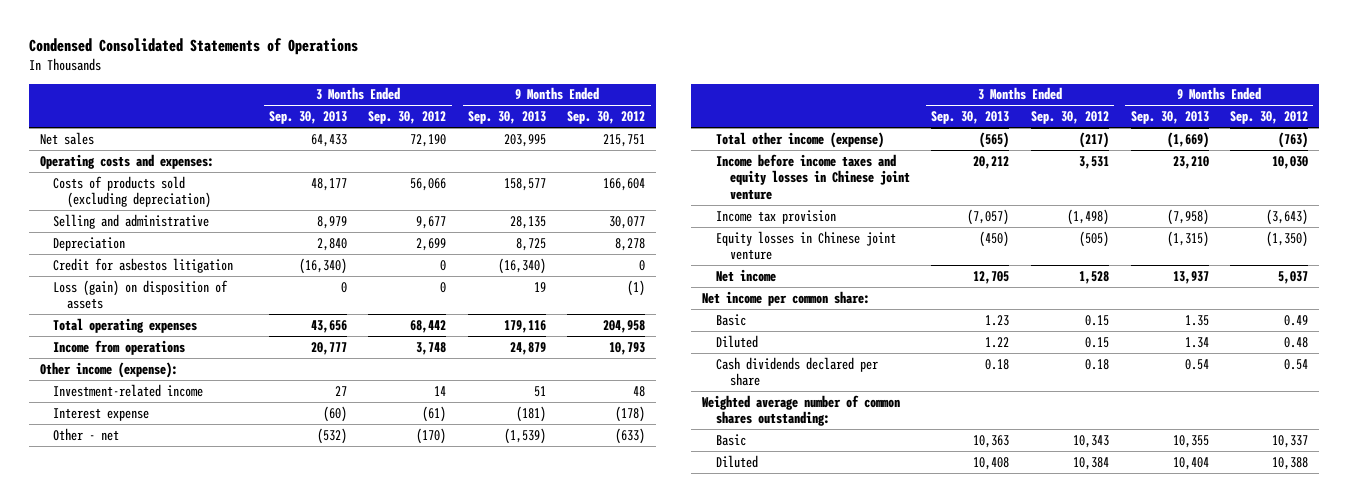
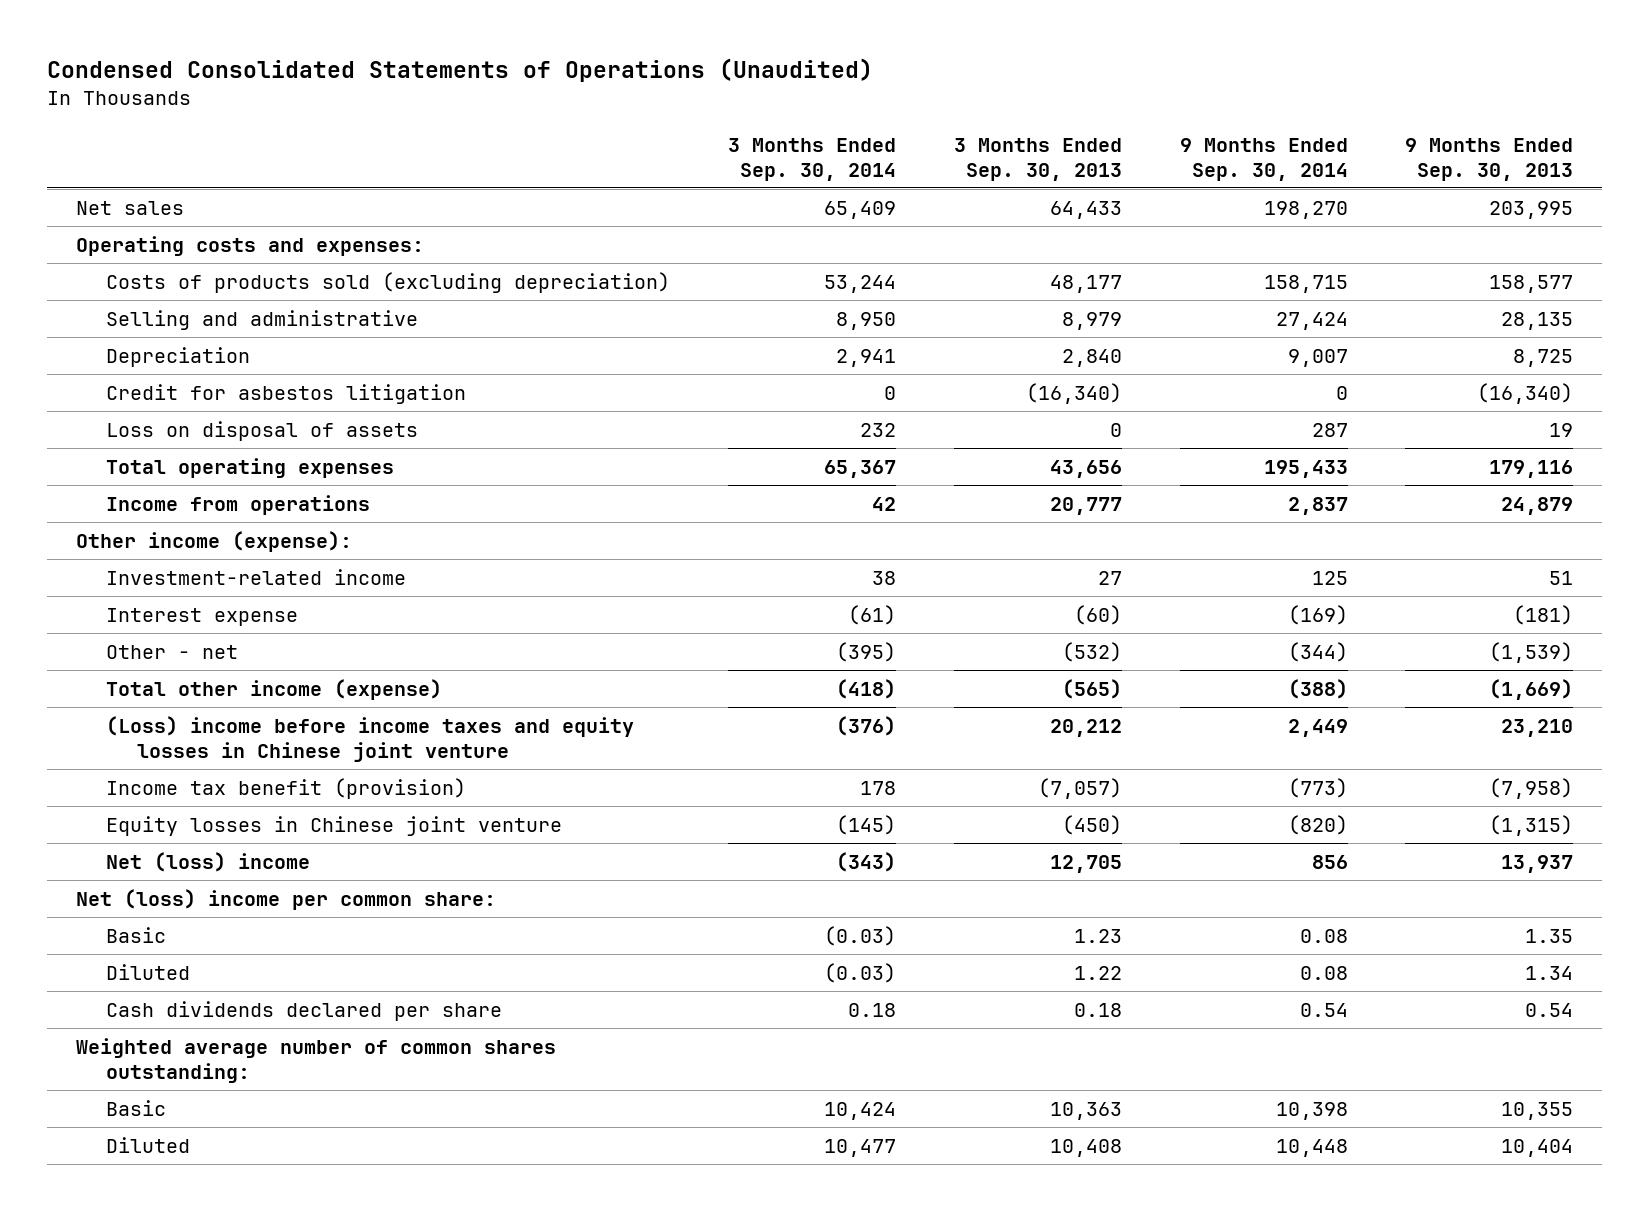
[28,37,358,55] Condensed Consolidated Statements of Operations -> [46,58,873,83] Condensed Consolidated Statements of Operations (Unaudited)
[368,111,447,125] Sep. 30, 2012 -> none
[567,111,646,125] Sep. 30, 2012 -> none
none -> [728,137,897,181] 3 Months Ended Sep. 30, 2014
none -> [1179,137,1348,181] 9 Months Ended Sep. 30, 2014
[53,279,229,310] Loss (gain) on disposition of assets -> [106,421,419,442] Loss on disposal of assets
[716,153,910,200] Income before income taxes and equity losses in Chinese joint venture -> [106,716,635,763] (Loss) income before income taxes and equity losses in Chinese joint venture
[716,209,837,224] Income tax provision -> [106,778,467,800] Income tax benefit (provision)
[716,268,777,282] Net income -> [106,852,311,873] Net (loss) income
[702,290,871,306] Net income per common share: -> [75,889,496,911] Net (loss) income per common share:

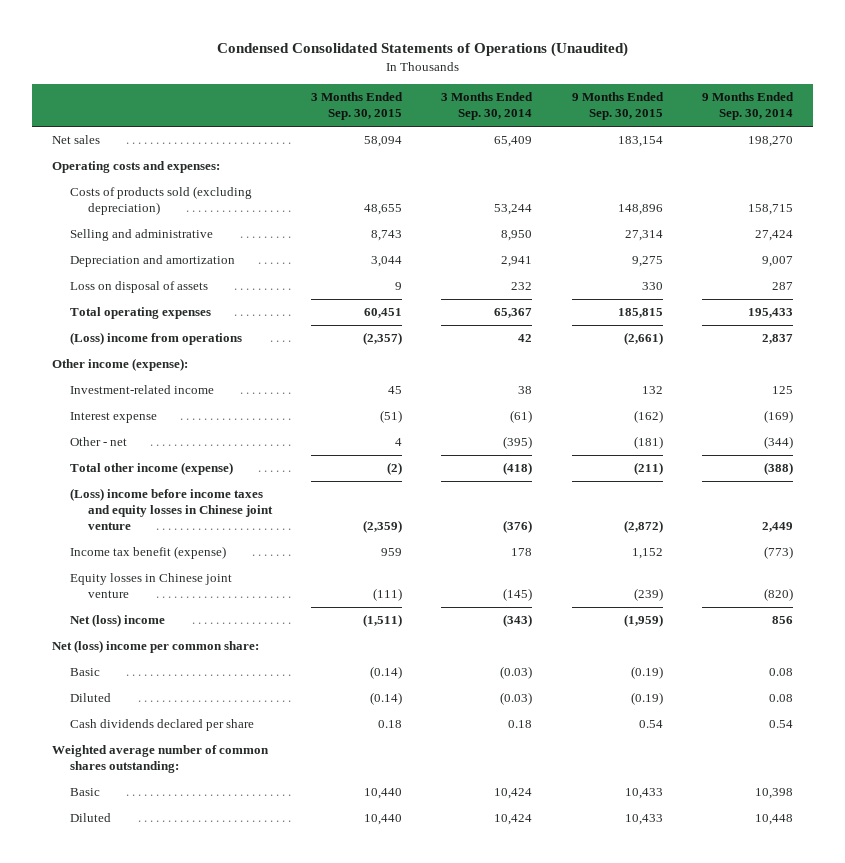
[953,137,1122,181] 3 Months Ended Sep. 30, 2013 -> none
[1405,137,1574,181] 9 Months Ended Sep. 30, 2013 -> none
none -> [310,92,403,121] 3 Months Ended Sep. 30, 2015
none -> [571,92,664,121] 9 Months Ended Sep. 30, 2015
[106,384,467,405] Credit for asbestos litigation -> none
[106,347,251,368] Depreciation -> [69,255,235,268] Depreciation and amortization
[106,495,371,516] Income from operations -> [69,332,242,346] (Loss) income from operations
[106,778,467,800] Income tax benefit (provision) -> [69,546,226,560] Income tax benefit (expense)
[824,1139,897,1158] 10,477 -> [494,814,533,826] 10,424

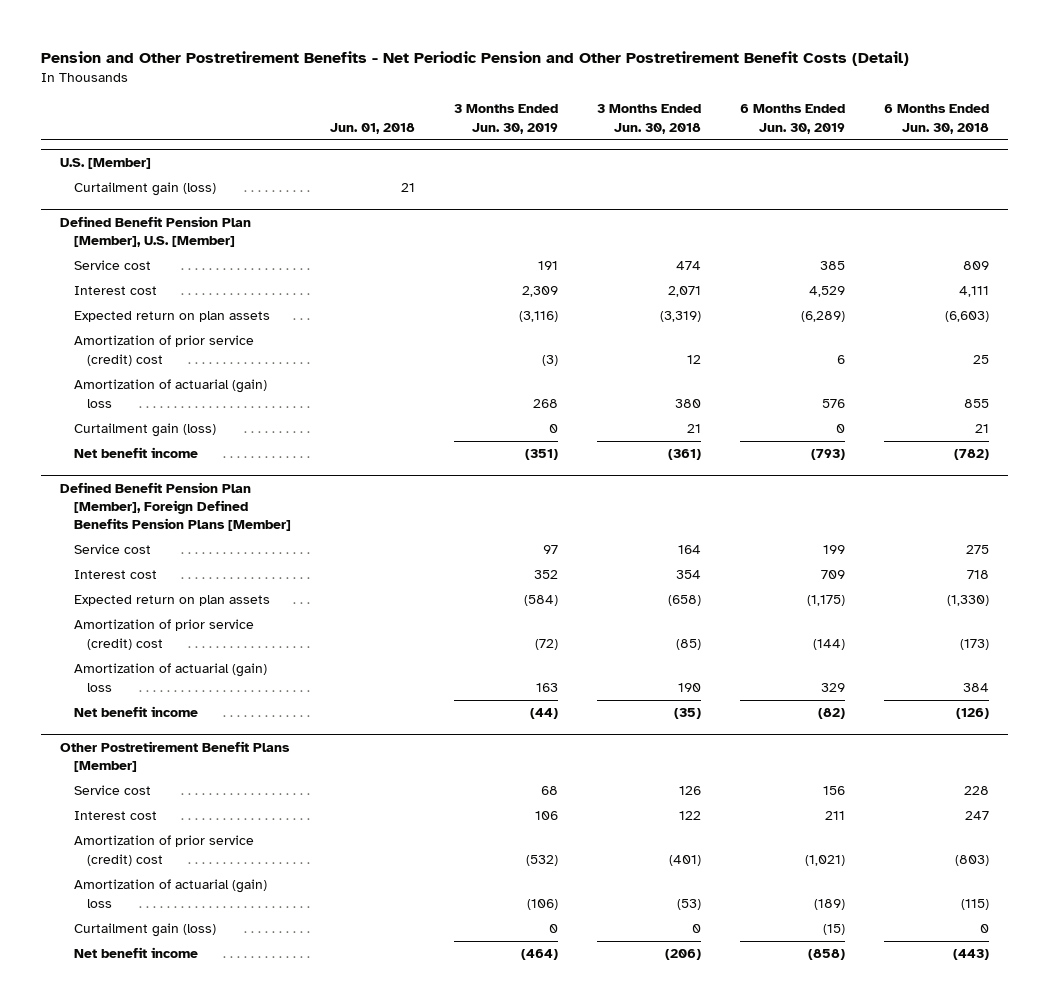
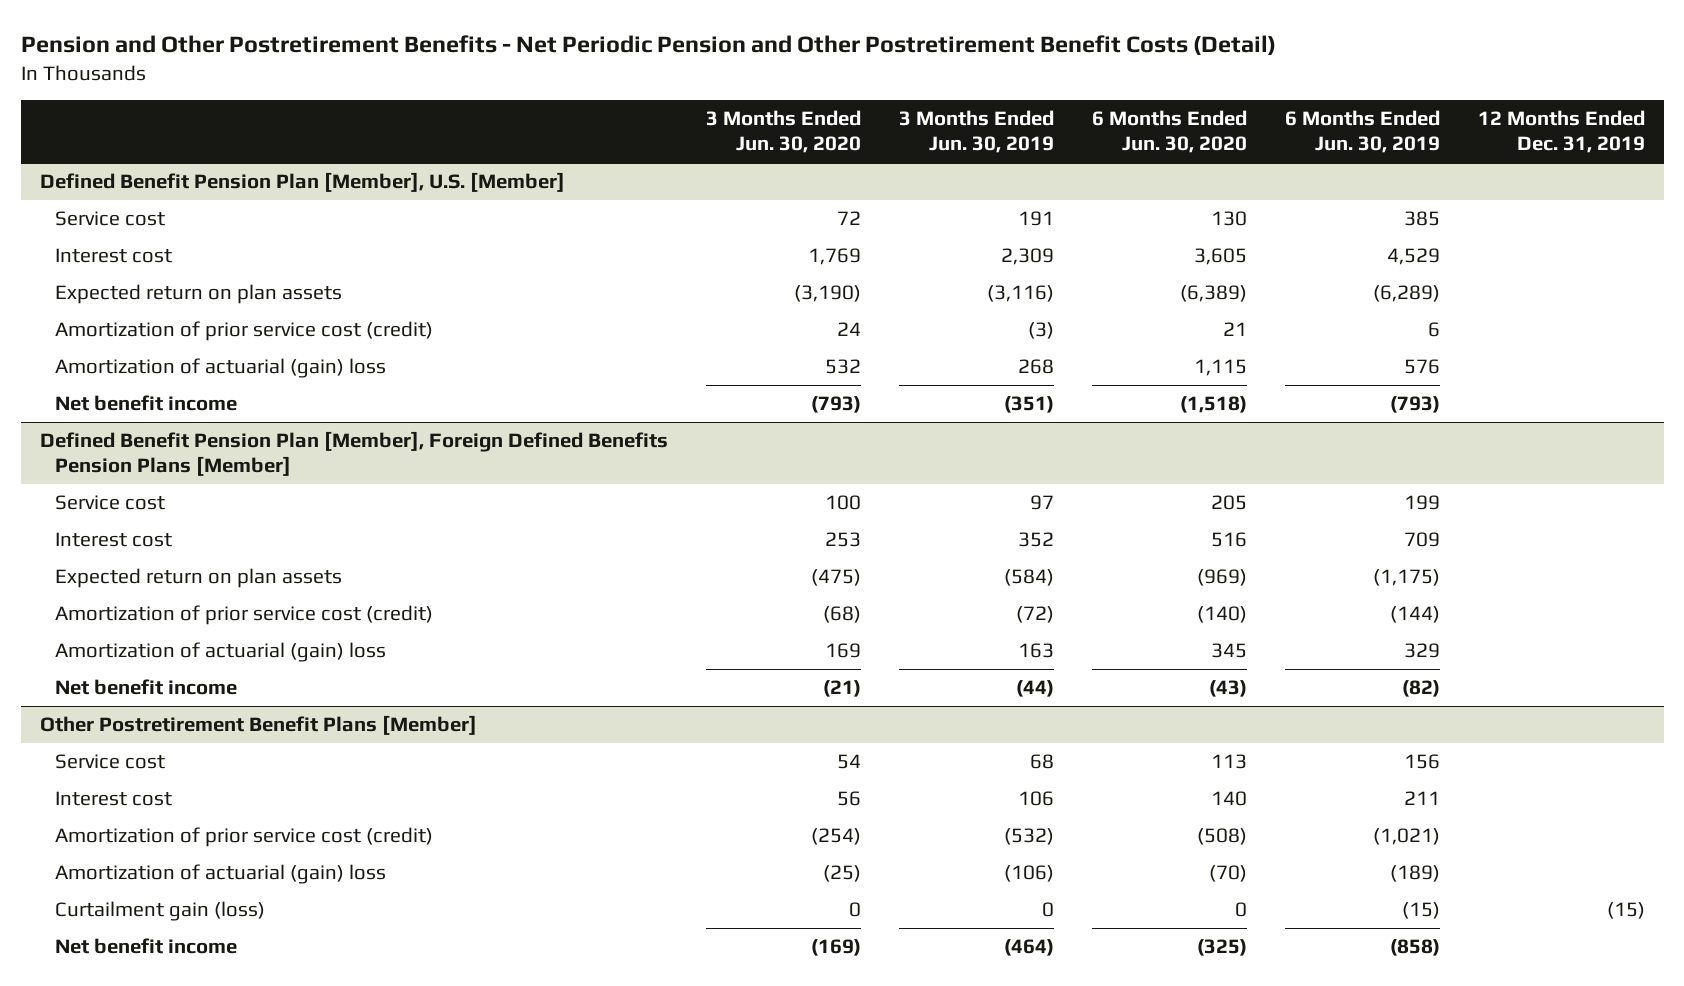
[329,122,415,134] Jun. 01, 2018 -> none
[596,104,701,134] 3 Months Ended Jun. 30, 2018 -> none
[883,104,989,134] 6 Months Ended Jun. 30, 2018 -> none
none -> [705,110,861,154] 3 Months Ended Jun. 30, 2020
none -> [1091,110,1247,154] 6 Months Ended Jun. 30, 2020
none -> [1477,110,1645,154] 12 Months Ended Dec. 31, 2019
[60,157,152,169] U.S. [Member] -> none
[73,182,216,197] Curtailment gain (loss) -> none
[73,335,254,366] Amortization of prior service (credit) cost -> [55,321,434,342] Amortization of prior service cost (credit)
[73,423,216,438] Curtailment gain (loss) -> none
[73,619,254,650] Amortization of prior service (credit) cost -> [55,605,434,626] Amortization of prior service cost (credit)
[73,835,254,866] Amortization of prior service (credit) cost -> [55,827,434,848] Amortization of prior service cost (credit)

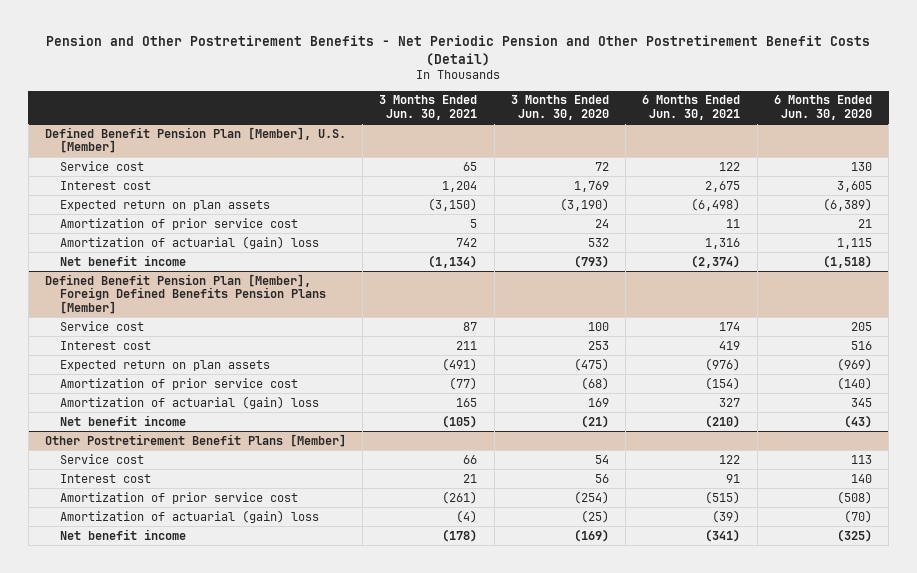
[898,110,1054,154] 3 Months Ended Jun. 30, 2019 -> none
[1284,110,1440,154] 6 Months Ended Jun. 30, 2019 -> none
[1477,110,1645,154] 12 Months Ended Dec. 31, 2019 -> none
none -> [379,95,478,121] 3 Months Ended Jun. 30, 2021
none -> [642,95,741,121] 6 Months Ended Jun. 30, 2021
[55,321,434,342] Amortization of prior service cost (credit) -> [60,217,299,230] Amortization of prior service cost
[55,605,434,626] Amortization of prior service cost (credit) -> [60,377,299,390] Amortization of prior service cost
[55,827,434,848] Amortization of prior service cost (credit) -> [60,491,299,504] Amortization of prior service cost
[55,901,266,922] Curtailment gain (loss) -> none

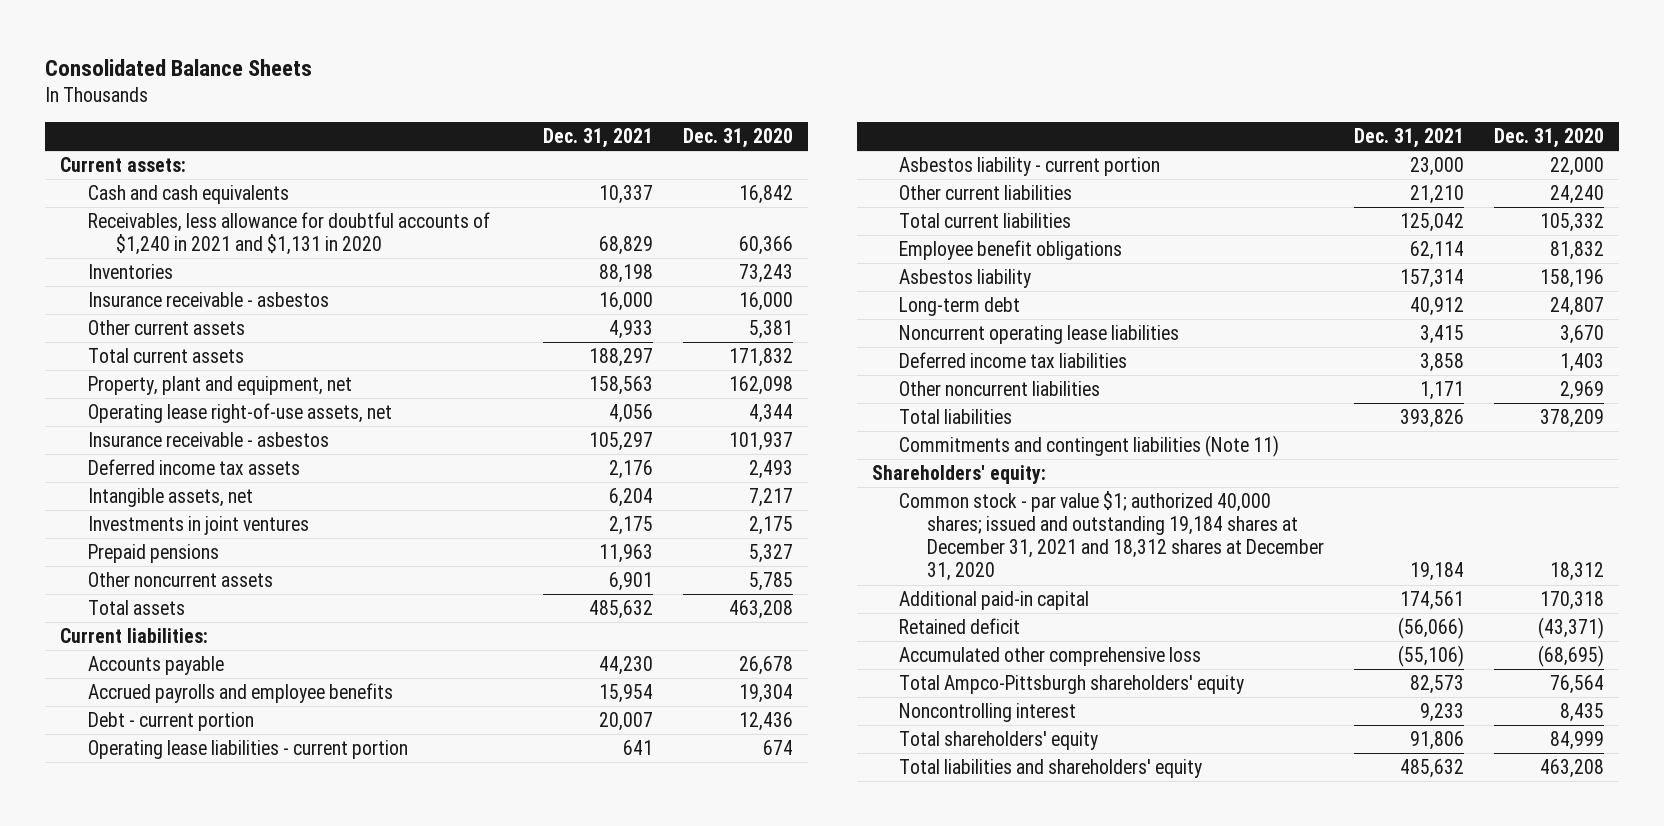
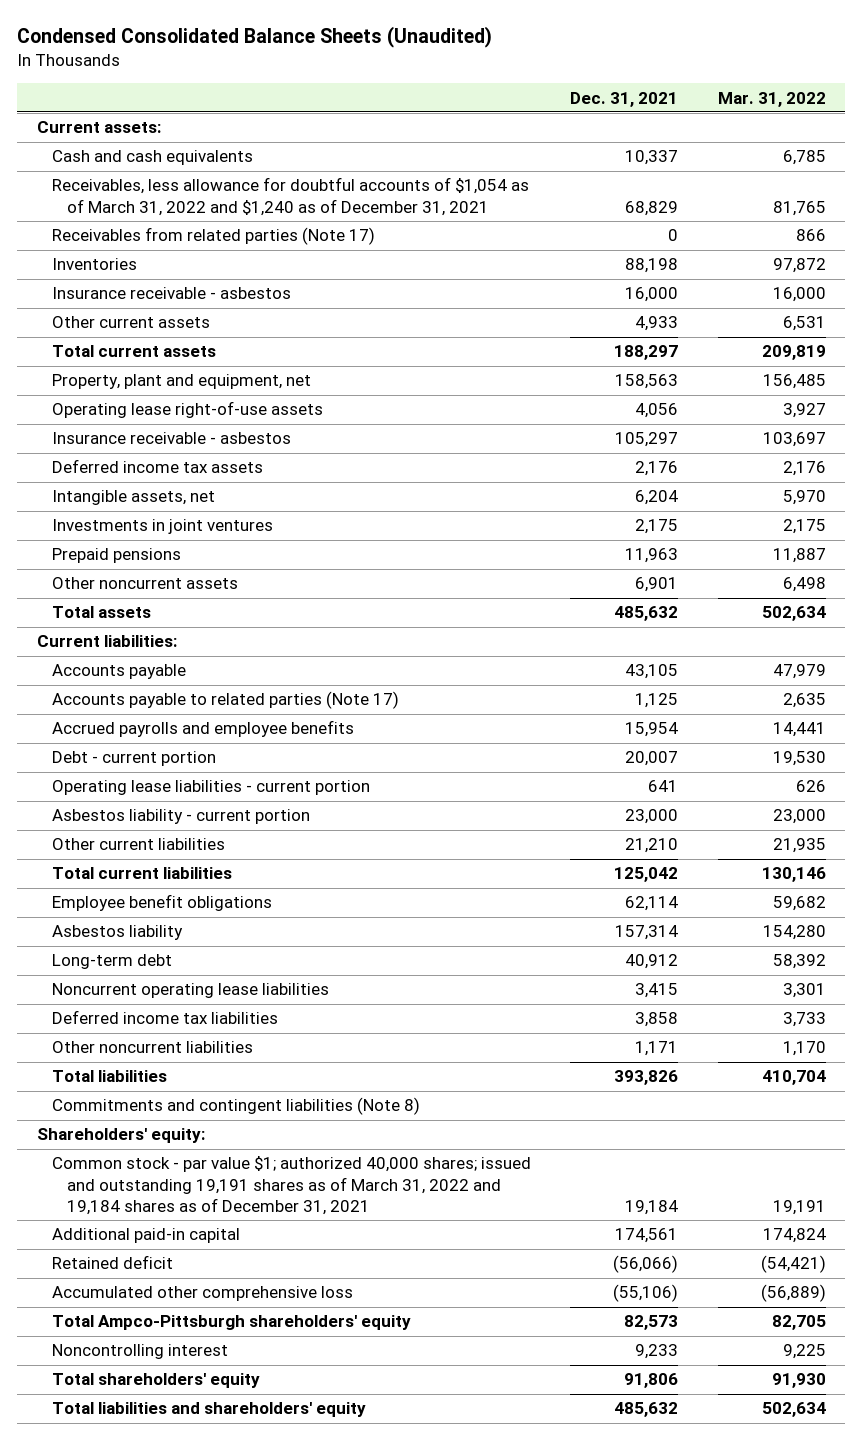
[45,58,313,76] Consolidated Balance Sheets -> [17,26,493,49] Condensed Consolidated Balance Sheets (Unaudited)
[682,128,793,149] Dec. 31, 2020 -> none
none -> [717,91,826,107] Mar. 31, 2022
[87,212,490,256] Receivables, less allowance for doubtful accounts of $1,240 in 2021 and $1,131 in 2020 -> [51,177,529,216] Receivables, less allowance for doubtful accounts of $1,054 as of March 31, 2022 and $1,240 as of December 31, 2021
none -> [51,227,375,246] Receivables from related parties (Note 17)
[87,403,392,424] Operating lease right-of-use assets, net -> [51,401,323,419] Operating lease right-of-use assets
[598,656,653,676] 44,230 -> [625,664,679,680] 43,105
none -> [51,691,399,710] Accounts payable to related parties (Note 17)
[899,435,1280,458] Commitments and contingent liabilities (Note 11) -> [51,1097,420,1116] Commitments and contingent liabilities (Note 8)
[899,491,1325,582] Common stock - par value $1; authorized 40,000 shares; issued and outstanding 19,184 shares at December 31, 2021 and 18,312 shares at December 31, 2020 -> [51,1156,531,1215] Common stock - par value $1; authorized 40,000 shares; issued and outstanding 19,191 shares as of March 31, 2022 and 19,184 shares as of December 31, 2021

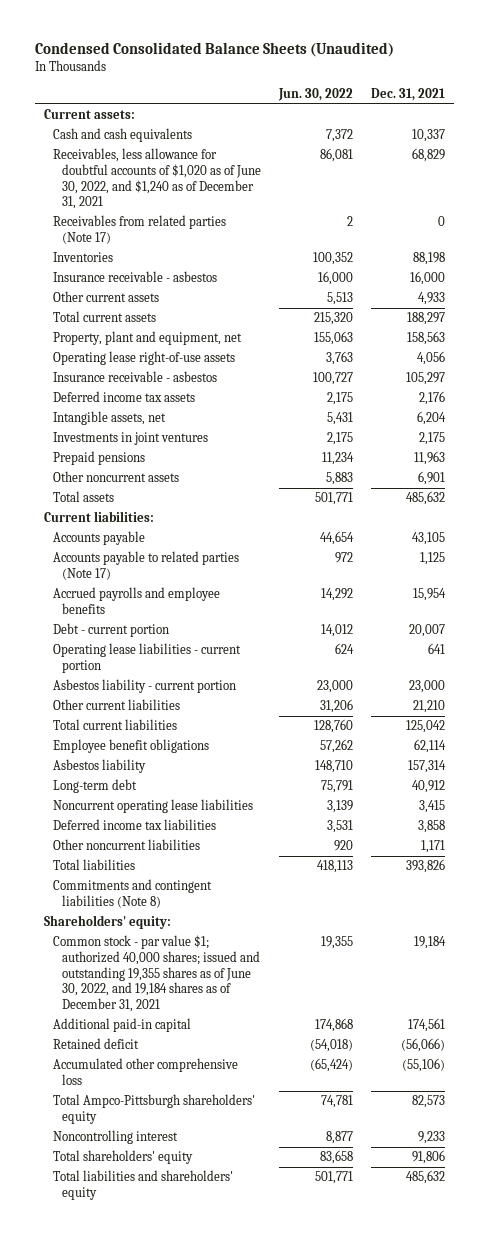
[717,91,826,107] Mar. 31, 2022 -> none
none -> [278,88,354,102] Jun. 30, 2022
[51,177,529,216] Receivables, less allowance for doubtful accounts of $1,054 as of March 31, 2022 and $1,240 as of December 31, 2021 -> [53,148,262,210] Receivables, less allowance for doubtful accounts of $1,020 as of June 30, 2022, and $1,240 as of December 31, 2021
[51,1156,531,1215] Common stock - par value $1; authorized 40,000 shares; issued and outstanding 19,191 shares as of March 31, 2022 and 19,184 shares as of December 31, 2021 -> [53,935,261,1013] Common stock - par value $1; authorized 40,000 shares; issued and outstanding 19,355 shares as of June 30, 2022, and 19,184 shares as of December 31, 2021

